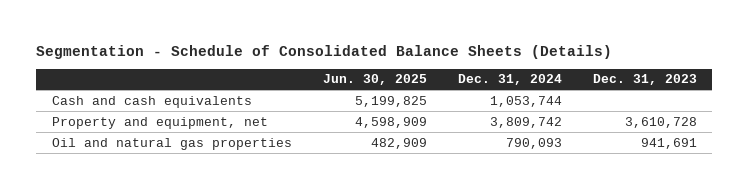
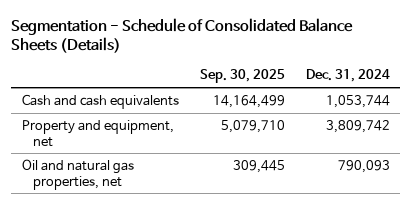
[322,74,427,86] Jun. 30, 2025 -> none
[592,74,697,86] Dec. 31, 2023 -> none
none -> [199,69,285,84] Sep. 30, 2025
[51,137,292,150] Oil and natural gas properties -> [21,158,134,190] Oil and natural gas properties, net

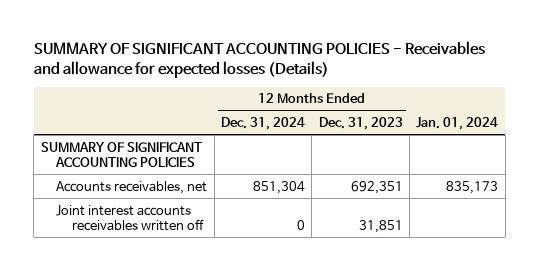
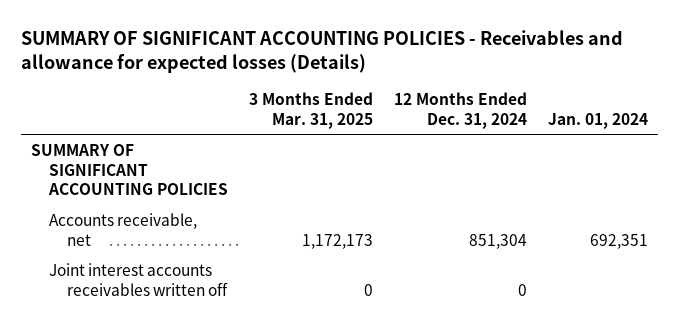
[318,117,403,131] Dec. 31, 2023 -> none
none -> [248,91,373,129] 3 Months Ended Mar. 31, 2025
[56,180,208,194] Accounts receivables, net -> [49,212,198,246] Accounts receivable, net
[446,180,499,194] 835,173 -> [589,233,648,249] 692,351

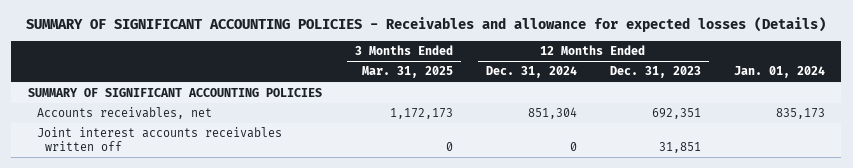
none -> [609,66,701,79] Dec. 31, 2023
[49,212,198,246] Accounts receivable, net -> [36,107,212,120] Accounts receivables, net
[589,233,648,249] 692,351 -> [775,108,825,120] 835,173

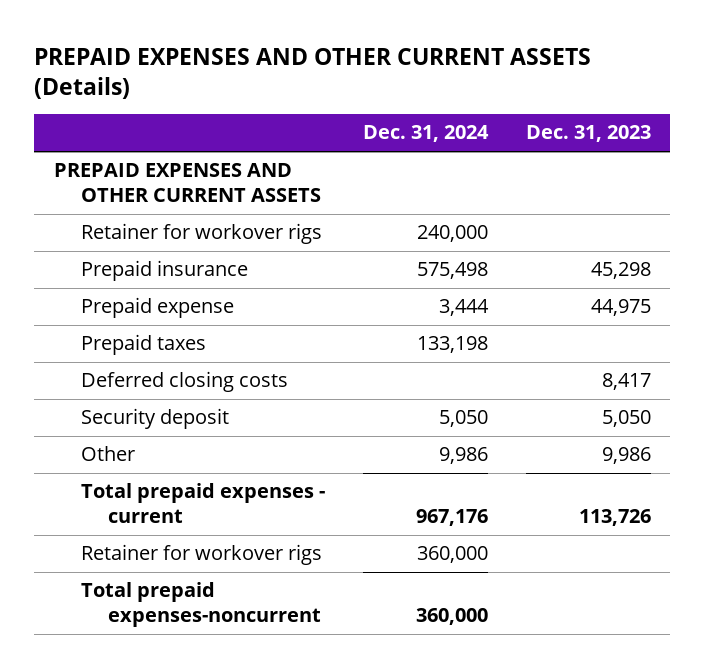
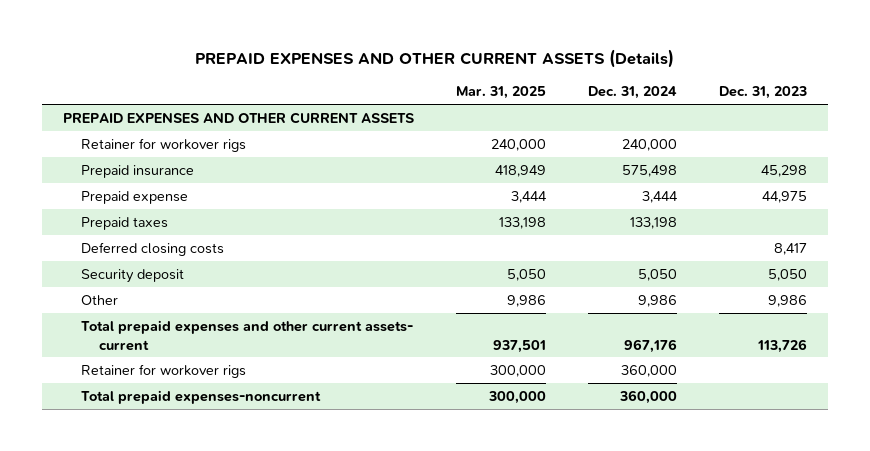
none -> [455,86,546,100] Mar. 31, 2025
[80,483,325,524] Total prepaid expenses - current -> [80,319,413,351] Total prepaid expenses and other current assets- current

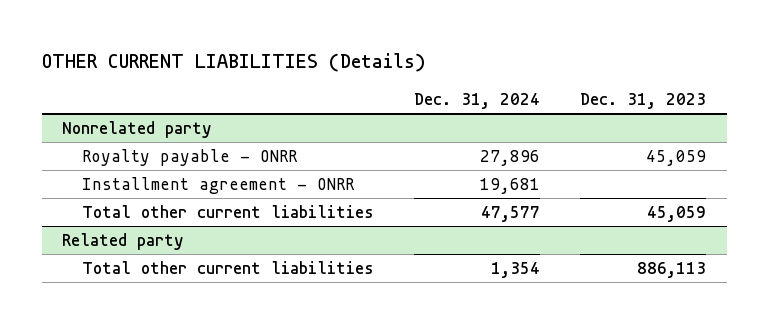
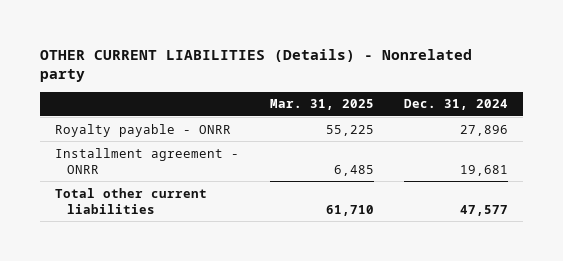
[41,53,426,73] OTHER CURRENT LIABILITIES (Details) -> [40,48,473,83] OTHER CURRENT LIABILITIES (Details) - Nonrelated party
[580,93,707,110] Dec. 31, 2023 -> none
none -> [269,99,374,111] Mar. 31, 2025
[61,120,212,138] Nonrelated party -> none
[61,232,184,250] Related party -> none
[81,260,374,274] Total other current liabilities -> none

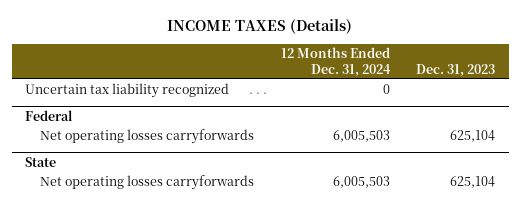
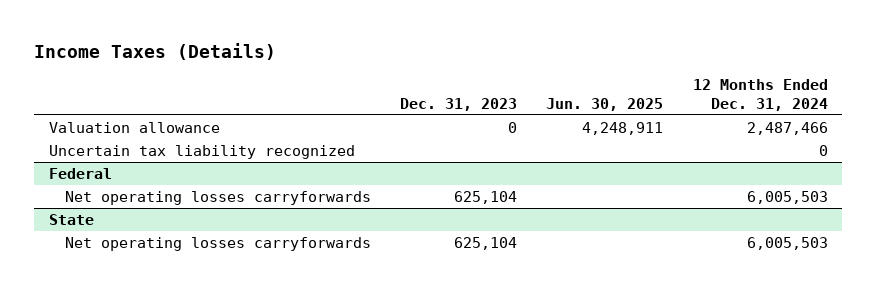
[167,19,353,35] INCOME TAXES (Details) -> [34,43,277,61] Income Taxes (Details)
none -> [546,98,664,112] Jun. 30, 2025
none -> [49,121,221,133] Valuation allowance

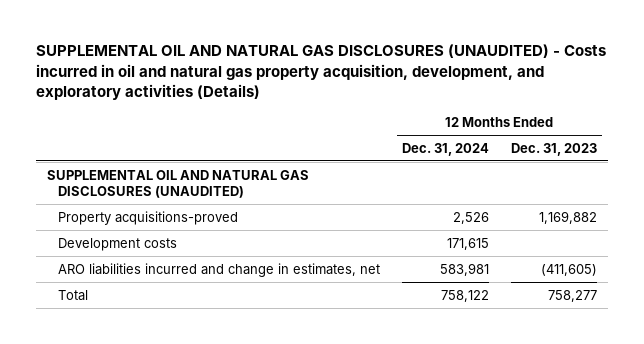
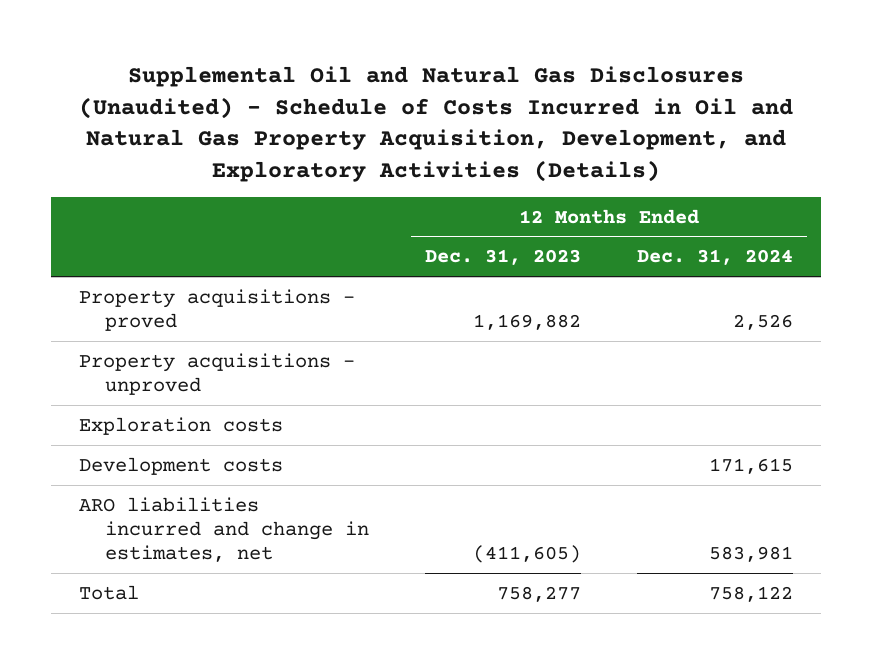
[35,44,606,100] SUPPLEMENTAL OIL AND NATURAL GAS DISCLOSURES (UNAUDITED) - Costs incurred in oil and natural gas property acquisition, development, and exploratory activities (Details) -> [78,66,793,182] Supplemental Oil and Natural Gas Disclosures (Unaudited) - Schedule of Costs Incurred in Oil and Natural Gas Property Acquisition, Development, and Exploratory Activities (Details)
[46,169,309,199] SUPPLEMENTAL OIL AND NATURAL GAS DISCLOSURES (UNAUDITED) -> none
[58,210,239,225] Property acquisitions-proved -> [78,288,355,332] Property acquisitions - proved
none -> [78,352,355,396] Property acquisitions - unproved
none -> [78,416,283,435] Exploration costs

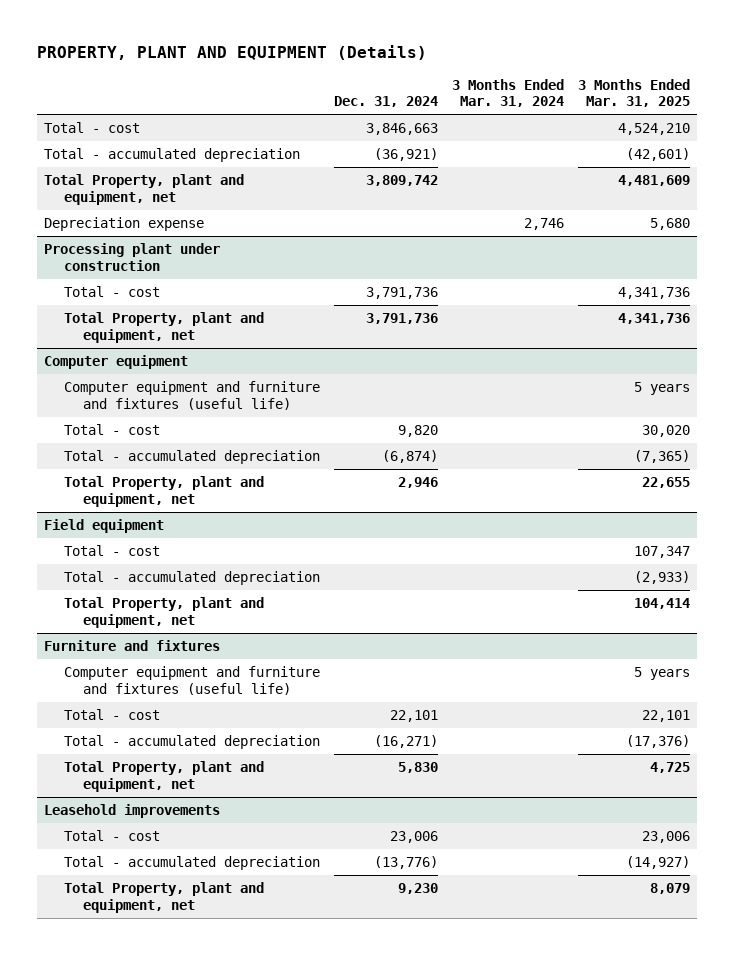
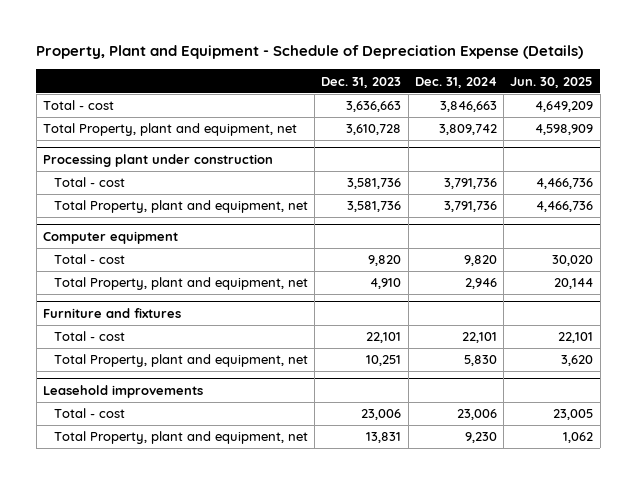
[37,45,428,61] PROPERTY, PLANT AND EQUIPMENT (Details) -> [36,45,584,60] Property, Plant and Equipment - Schedule of Depreciation Expense (Details)
[451,78,564,108] 3 Months Ended Mar. 31, 2024 -> none
[577,78,690,108] 3 Months Ended Mar. 31, 2025 -> none
none -> [321,76,402,88] Dec. 31, 2023
none -> [510,76,594,88] Jun. 30, 2025
[44,148,301,163] Total - accumulated depreciation -> none
[44,217,205,232] Depreciation expense -> none
[63,381,320,410] Computer equipment and furniture and fixtures (useful life) -> none
[63,450,320,465] Total - accumulated depreciation -> none
[44,519,165,534] Field equipment -> none
[63,545,160,557] Total - cost -> none
[63,571,320,586] Total - accumulated depreciation -> none
[63,597,264,628] Total Property, plant and equipment, net -> none
[63,666,320,695] Computer equipment and furniture and fixtures (useful life) -> none
[63,735,320,750] Total - accumulated depreciation -> none
[63,856,320,871] Total - accumulated depreciation -> none

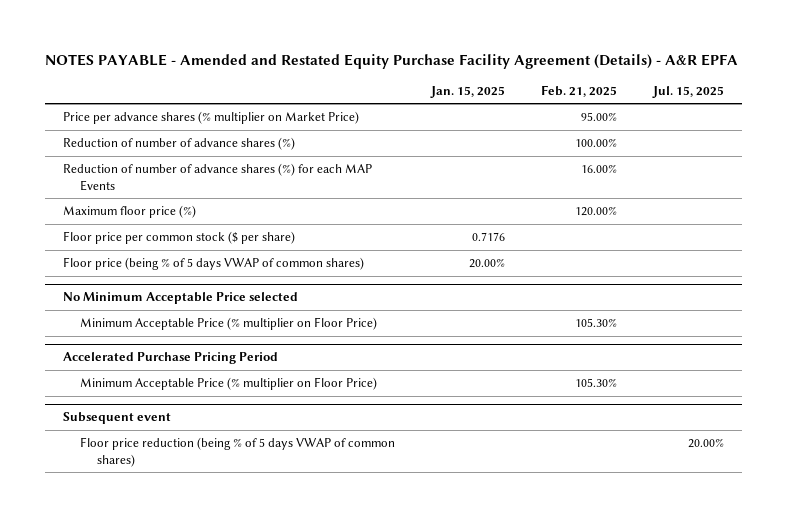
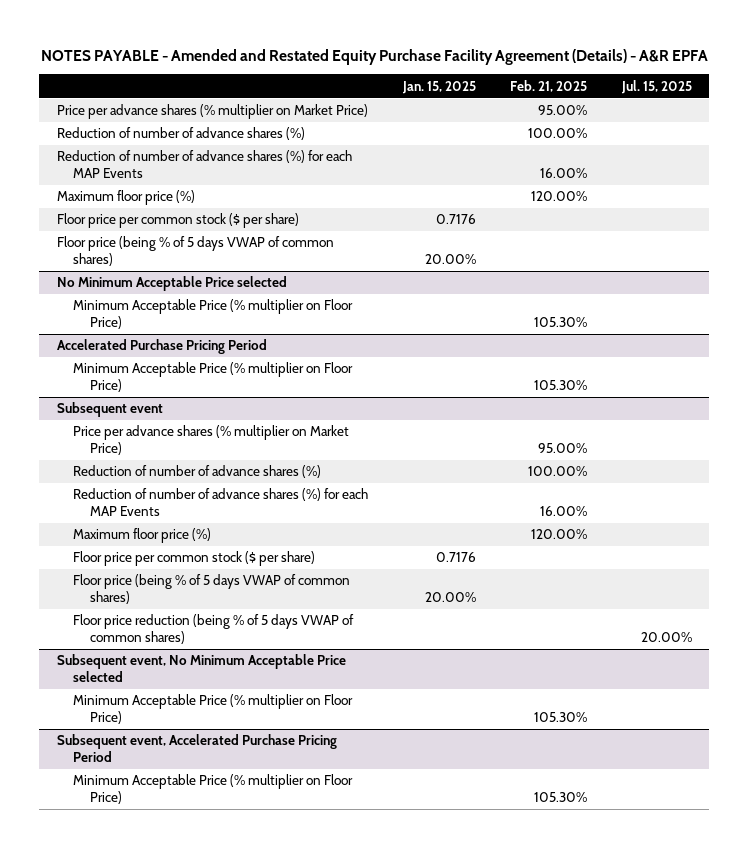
none -> [73,425,350,455] Price per advance shares (% multiplier on Market Price)
none -> [73,465,322,479] Reduction of number of advance shares (%)
none -> [73,488,369,516] Reduction of number of advance shares (%) for each MAP Events
none -> [73,528,212,544] Maximum floor price (%)
none -> [73,551,316,567] Floor price per common stock ($ per share)
none -> [73,574,351,604] Floor price (being % of 5 days VWAP of common shares)
none -> [56,654,346,682] Subsequent event, No Minimum Acceptable Price selected
none -> [73,694,354,724] Minimum Acceptable Price (% multiplier on Floor Price)
none -> [56,734,337,762] Subsequent event, Accelerated Purchase Pricing Period
none -> [73,774,354,804] Minimum Acceptable Price (% multiplier on Floor Price)

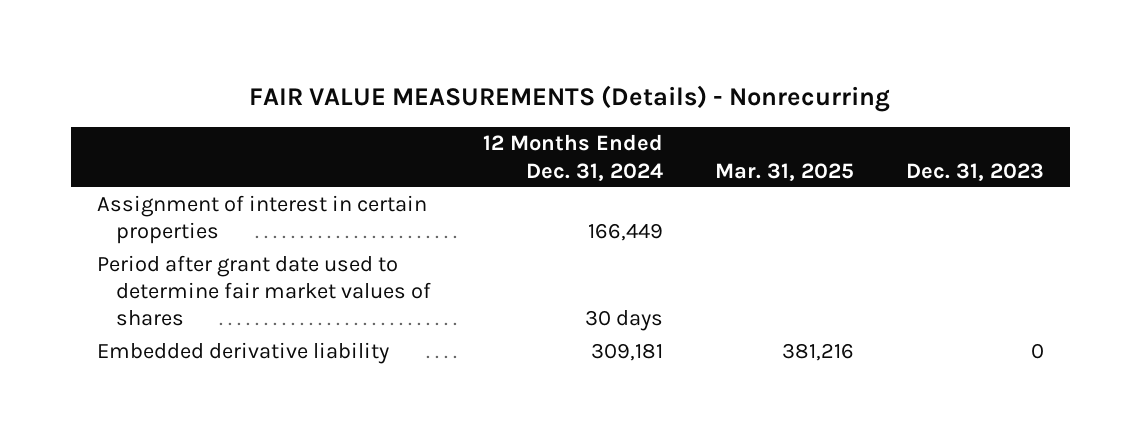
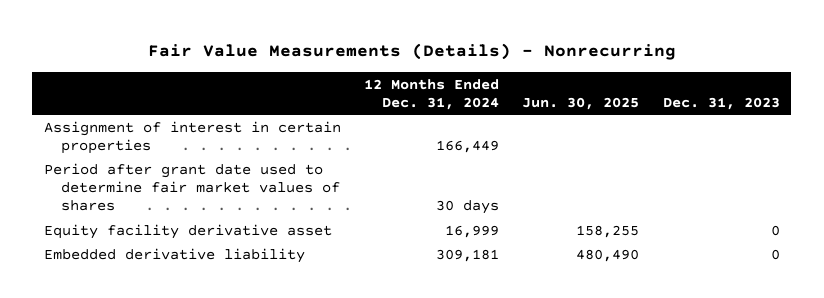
[249,85,891,113] FAIR VALUE MEASUREMENTS (Details) - Nonrecurring -> [147,43,676,61] Fair Value Measurements (Details) - Nonrecurring
[714,162,854,181] Mar. 31, 2025 -> none
none -> [522,96,640,110] Jun. 30, 2025
none -> [43,223,332,239] Equity facility derivative asset

